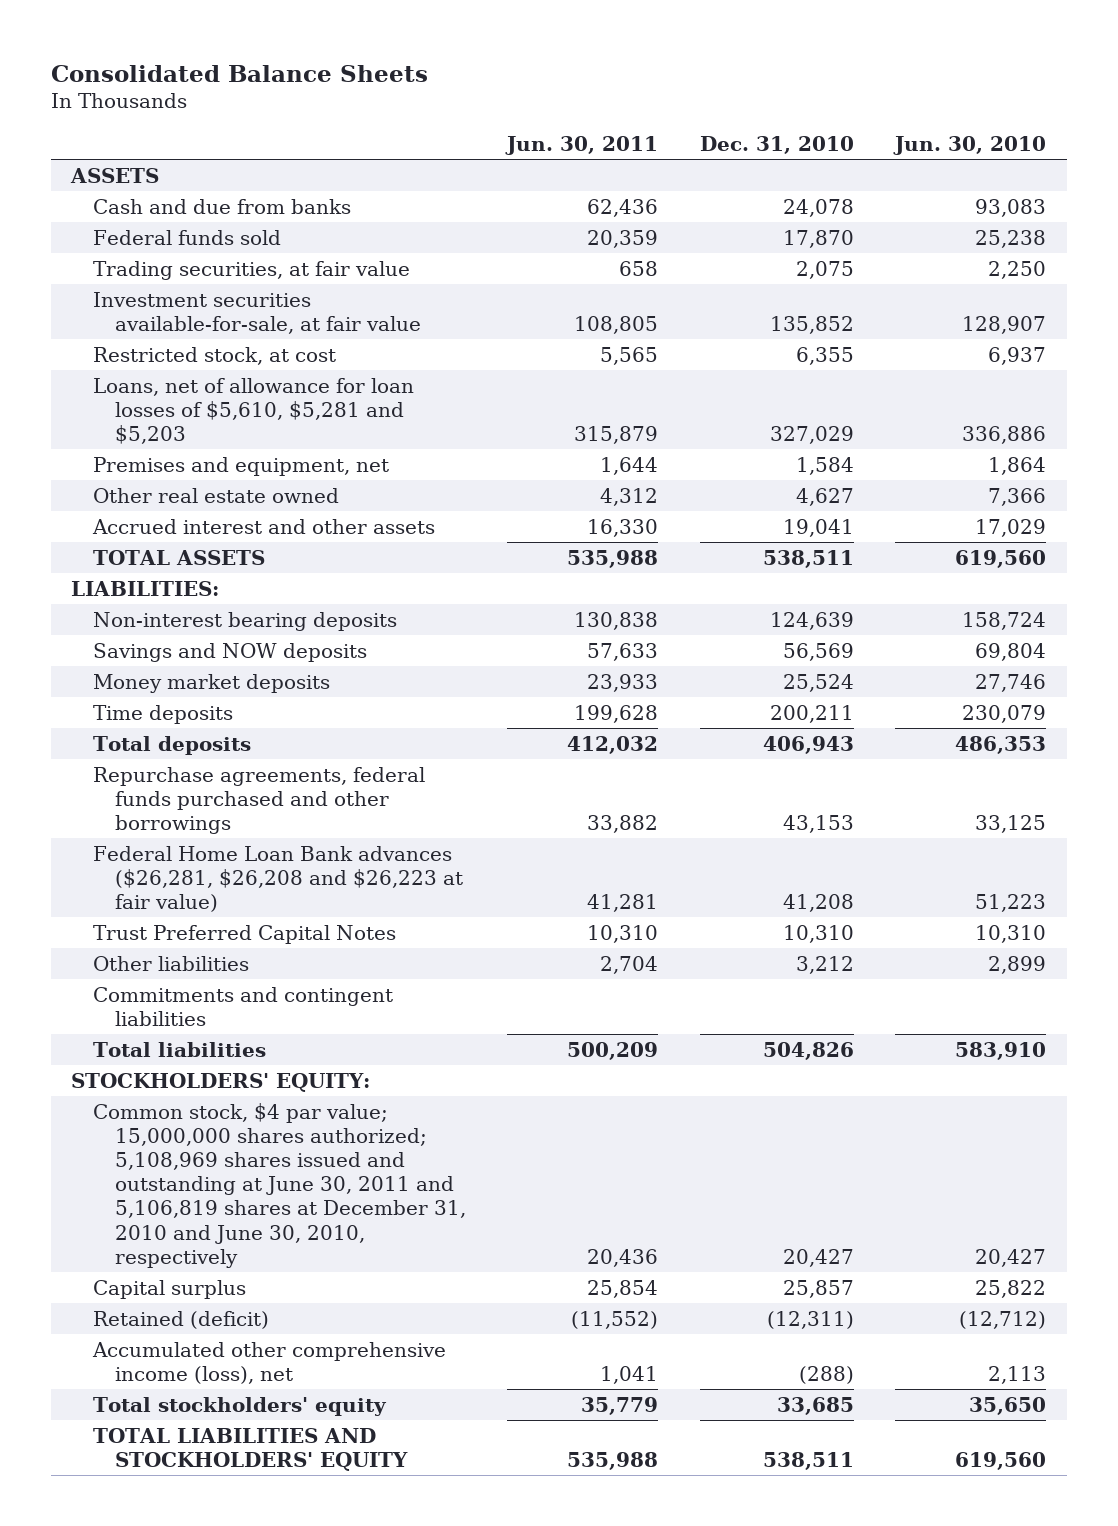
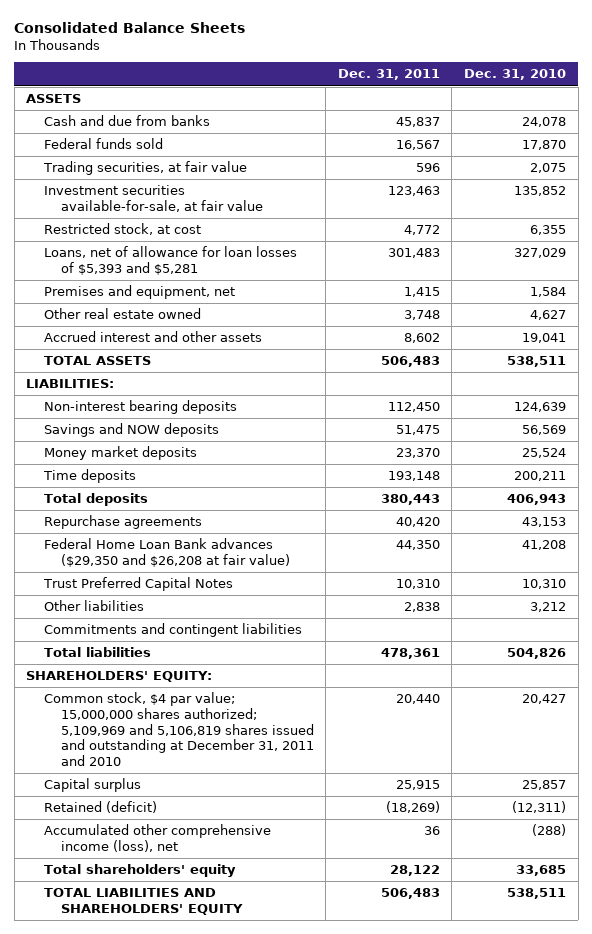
[505,135,659,155] Jun. 30, 2011 -> none
[893,135,1047,155] Jun. 30, 2010 -> none
none -> [337,69,440,81] Dec. 31, 2011
[93,377,415,445] Loans, net of allowance for loan losses of $5,610, $5,281 and $5,203 -> [43,246,297,275] Loans, net of allowance for loan losses of $5,393 and $5,281
[93,766,426,835] Repurchase agreements, federal funds purchased and other borrowings -> [43,515,202,530] Repurchase agreements
[93,845,463,913] Federal Home Loan Bank advances ($26,281, $26,208 and $26,223 at fair value) -> [43,538,290,567] Federal Home Loan Bank advances ($29,350 and $26,208 at fair value)
[71,1072,371,1092] STOCKHOLDERS' EQUITY: -> [26,671,213,683] SHAREHOLDERS' EQUITY:
[93,1102,466,1268] Common stock, $4 par value; 15,000,000 shares authorized; 5,108,969 shares issued and outstanding at June 30, 2011 and 5,106,819 shares at December 31, 2010 and June 30, 2010, respectively -> [43,692,314,767] Common stock, $4 par value; 15,000,000 shares authorized; 5,109,969 and 5,106,819 shares issued and outstanding at December 31, 2011 and 2010
[93,1396,388,1416] Total stockholders' equity -> [43,864,236,878] Total shareholders' equity
[93,1427,408,1471] TOTAL LIABILITIES AND STOCKHOLDERS' EQUITY -> [43,888,243,915] TOTAL LIABILITIES AND SHAREHOLDERS' EQUITY

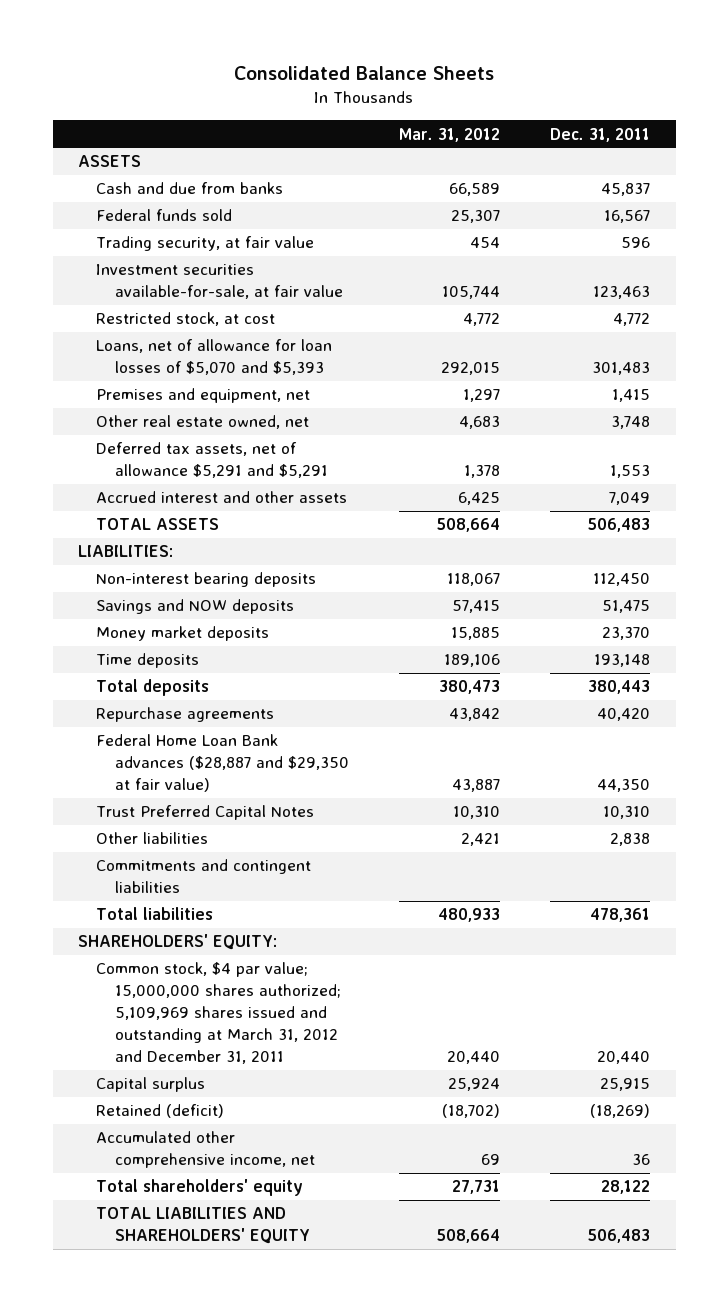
[464,69,567,81] Dec. 31, 2010 -> none
none -> [399,127,501,142] Mar. 31, 2012
[42,161,247,176] Trading securities, at fair value -> [96,236,315,252] Trading security, at fair value
[43,246,297,275] Loans, net of allowance for loan losses of $5,393 and $5,281 -> [96,339,333,376] Loans, net of allowance for loan losses of $5,070 and $5,393
[43,308,201,320] Other real estate owned -> [96,415,310,430] Other real estate owned, net
none -> [96,442,328,479] Deferred tax assets, net of allowance $5,291 and $5,291
[403,333,440,344] 8,602 -> [609,492,651,506] 7,049
[43,538,290,567] Federal Home Loan Bank advances ($29,350 and $26,208 at fair value) -> [96,734,349,793] Federal Home Loan Bank advances ($28,887 and $29,350 at fair value)
[43,692,314,767] Common stock, $4 par value; 15,000,000 shares authorized; 5,109,969 and 5,106,819 shares issued and outstanding at December 31, 2011 and 2010 -> [96,962,341,1064] Common stock, $4 par value; 15,000,000 shares authorized; 5,109,969 shares issued and outstanding at March 31, 2012 and December 31, 2011
[43,824,271,852] Accumulated other comprehensive income (loss), net -> [96,1131,315,1169] Accumulated other comprehensive income, net

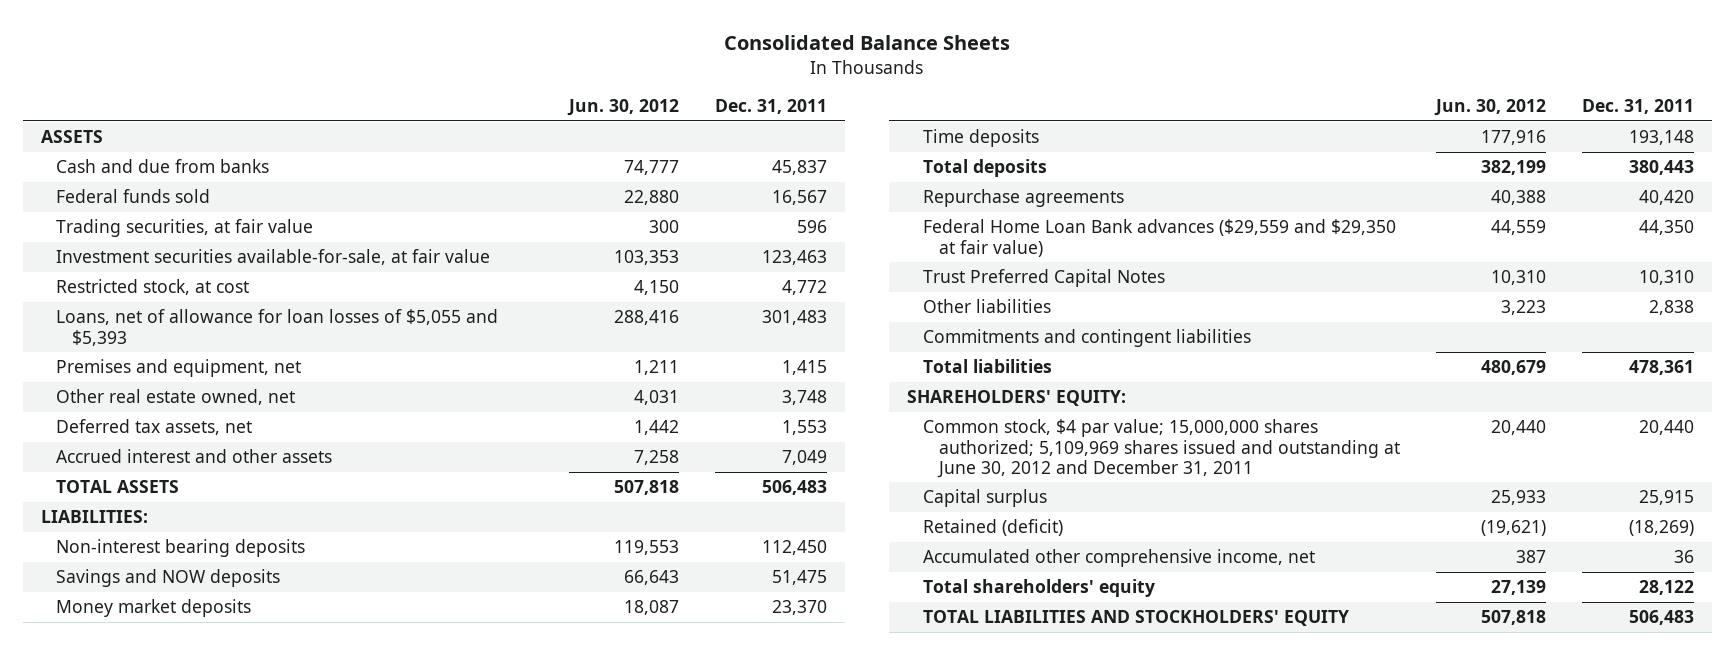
[399,127,501,142] Mar. 31, 2012 -> none
none -> [567,99,680,117] Jun. 30, 2012
[96,236,315,252] Trading security, at fair value -> [56,219,314,238] Trading securities, at fair value
[96,339,333,376] Loans, net of allowance for loan losses of $5,070 and $5,393 -> [56,309,499,346] Loans, net of allowance for loan losses of $5,055 and $5,393
[96,442,328,479] Deferred tax assets, net of allowance $5,291 and $5,291 -> [56,419,253,436] Deferred tax assets, net
[96,734,349,793] Federal Home Loan Bank advances ($28,887 and $29,350 at fair value) -> [922,219,1396,257] Federal Home Loan Bank advances ($29,559 and $29,350 at fair value)
[96,962,341,1064] Common stock, $4 par value; 15,000,000 shares authorized; 5,109,969 shares issued and outstanding at March 31, 2012 and December 31, 2011 -> [922,419,1400,478] Common stock, $4 par value; 15,000,000 shares authorized; 5,109,969 shares issued and outstanding at June 30, 2012 and December 31, 2011
[96,1207,310,1245] TOTAL LIABILITIES AND SHAREHOLDERS' EQUITY -> [922,610,1349,627] TOTAL LIABILITIES AND STOCKHOLDERS' EQUITY

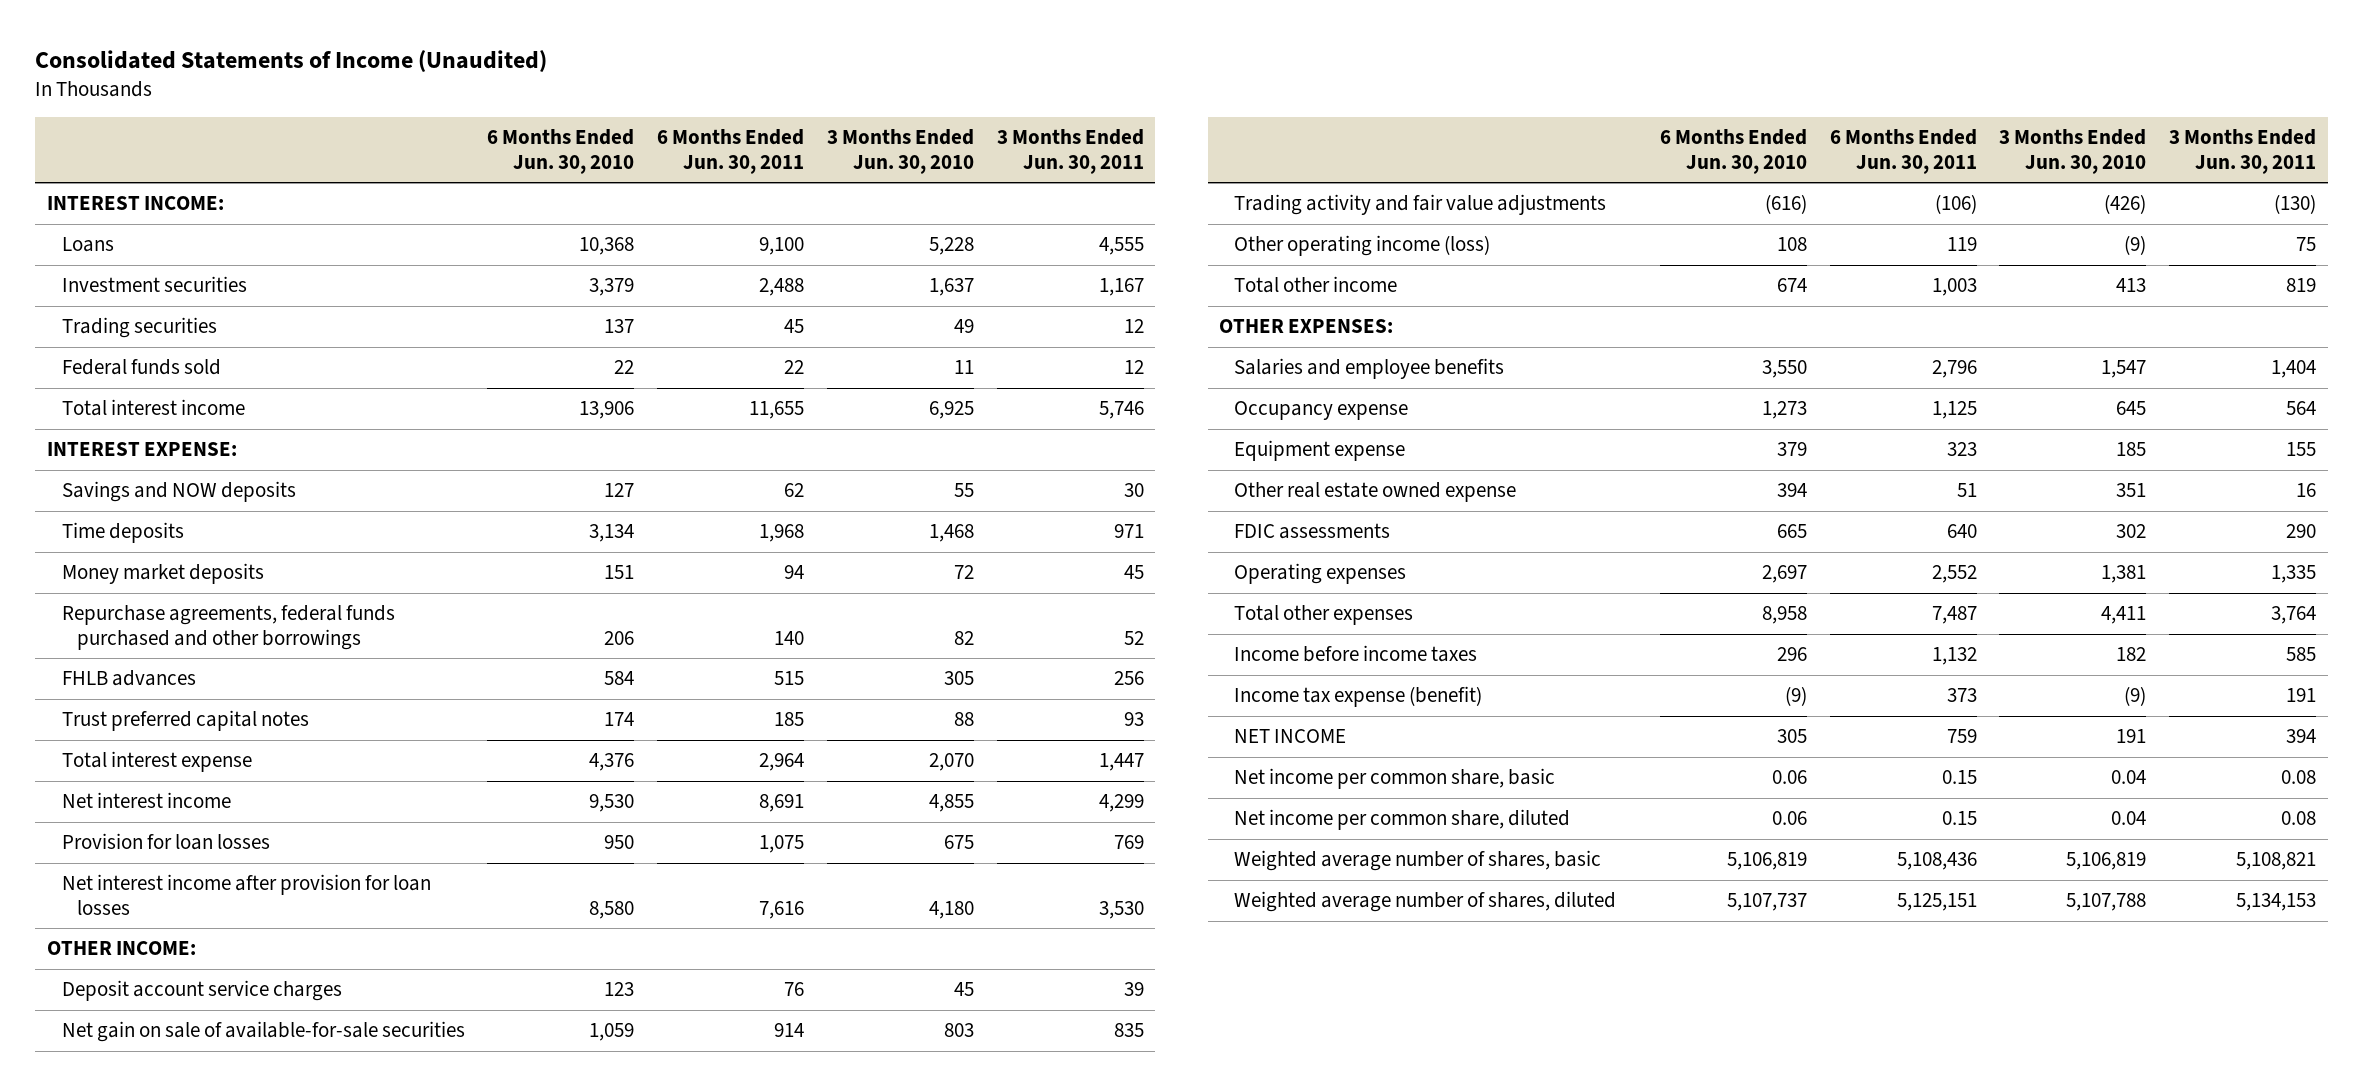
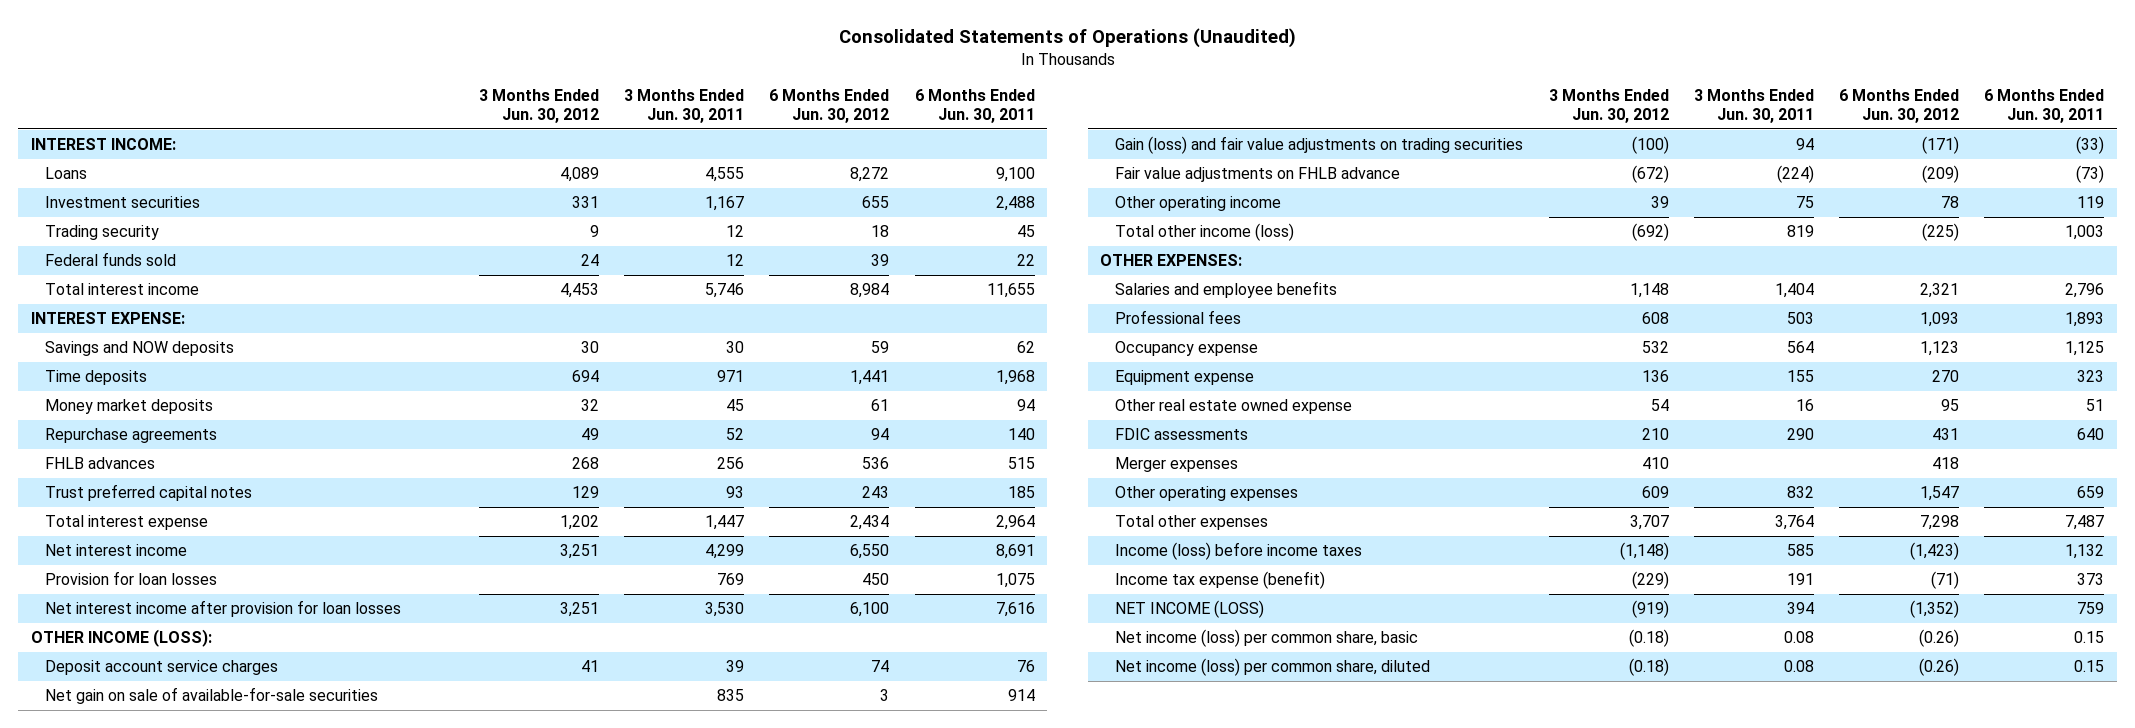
[35,49,548,72] Consolidated Statements of Income (Unaudited) -> [838,27,1296,48] Consolidated Statements of Operations (Unaudited)
[487,129,635,174] 6 Months Ended Jun. 30, 2010 -> none
[826,129,974,174] 3 Months Ended Jun. 30, 2010 -> none
none -> [478,89,599,124] 3 Months Ended Jun. 30, 2012
none -> [769,89,890,124] 6 Months Ended Jun. 30, 2012
[61,317,217,339] Trading securities -> [45,225,160,241] Trading security
[61,605,395,650] Repurchase agreements, federal funds purchased and other borrowings -> [45,428,218,444] Repurchase agreements
[46,941,196,956] OTHER INCOME: -> [30,629,212,648] OTHER INCOME (LOSS):
[1234,194,1607,216] Trading activity and fair value adjustments -> [1115,136,1524,155] Gain (loss) and fair value adjustments on trading securities
[1934,194,1977,215] (106) -> [2076,136,2105,155] (33)
[2274,194,2317,215] (130) -> [1795,138,1814,151] 94
none -> [1115,167,1401,183] Fair value adjustments on FHLB advance
[1234,235,1491,257] Other operating income (loss) -> [1115,196,1282,212] Other operating income
[1234,276,1398,294] Total other income -> [1115,223,1295,242] Total other income (loss)
none -> [1115,310,1242,325] Professional fees
none -> [1115,457,1239,473] Merger expenses
[1234,563,1407,585] Operating expenses -> [1115,486,1299,502] Other operating expenses
[1931,565,1977,584] 2,552 -> [2077,486,2105,499] 659
[2271,565,2317,584] 1,335 -> [1786,486,1814,499] 832
[1234,645,1478,663] Income before income taxes -> [1115,542,1363,561] Income (loss) before income taxes
[1234,850,1602,872] Weighted average number of shares, basic -> none
[1234,891,1617,913] Weighted average number of shares, diluted -> none
[1234,729,1347,744] NET INCOME -> [1115,600,1265,619] NET INCOME (LOSS)
[1234,768,1556,790] Net income per common share, basic -> [1115,629,1419,648] Net income (loss) per common share, basic
[1234,809,1571,831] Net income per common share, diluted -> [1115,658,1431,677] Net income (loss) per common share, diluted

